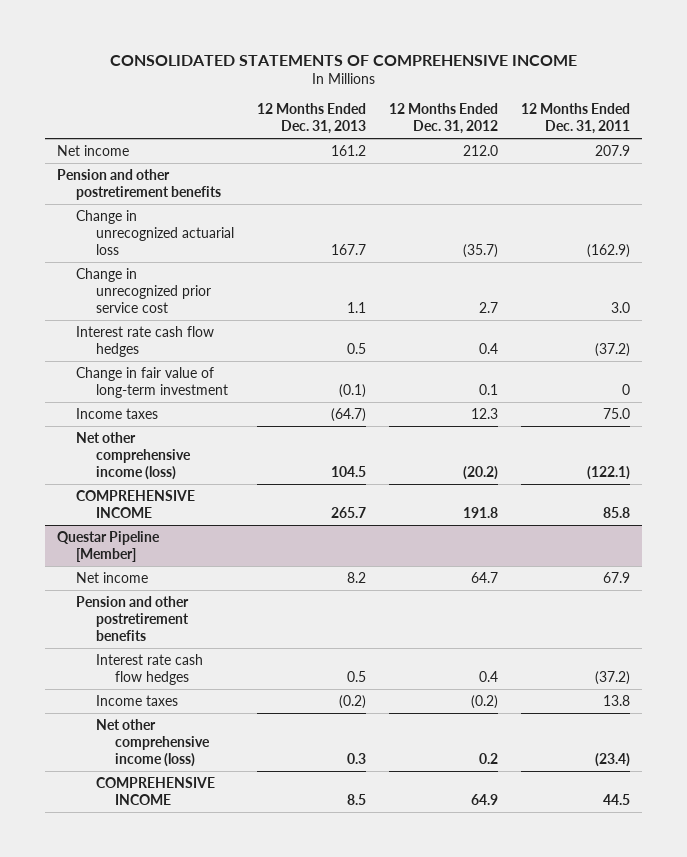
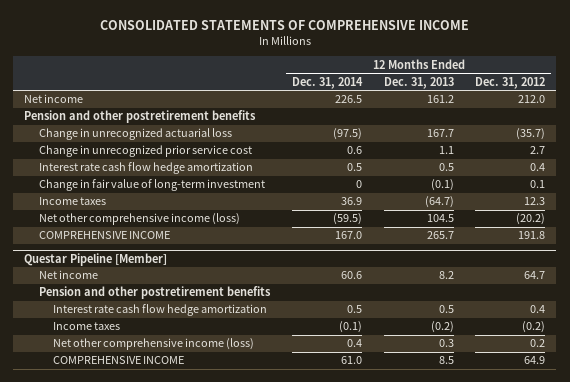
[521,103,631,135] 12 Months Ended Dec. 31, 2011 -> none
none -> [291,76,363,89] Dec. 31, 2014
[76,326,215,357] Interest rate cash flow hedges -> [38,162,253,175] Interest rate cash flow hedge amortization
[95,654,203,685] Interest rate cash flow hedges -> [52,304,267,317] Interest rate cash flow hedge amortization

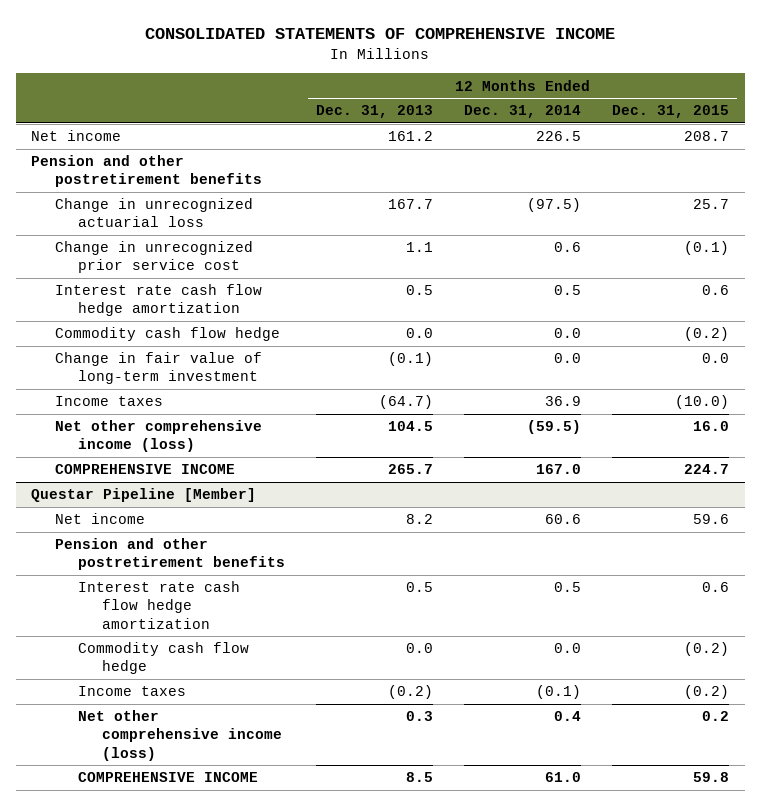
[475,76,546,89] Dec. 31, 2012 -> none
none -> [612,105,730,119] Dec. 31, 2015
none -> [54,327,280,342] Commodity cash flow hedge
[355,180,362,189] 0 -> [554,353,582,364] 0.0
none -> [78,642,250,675] Commodity cash flow hedge

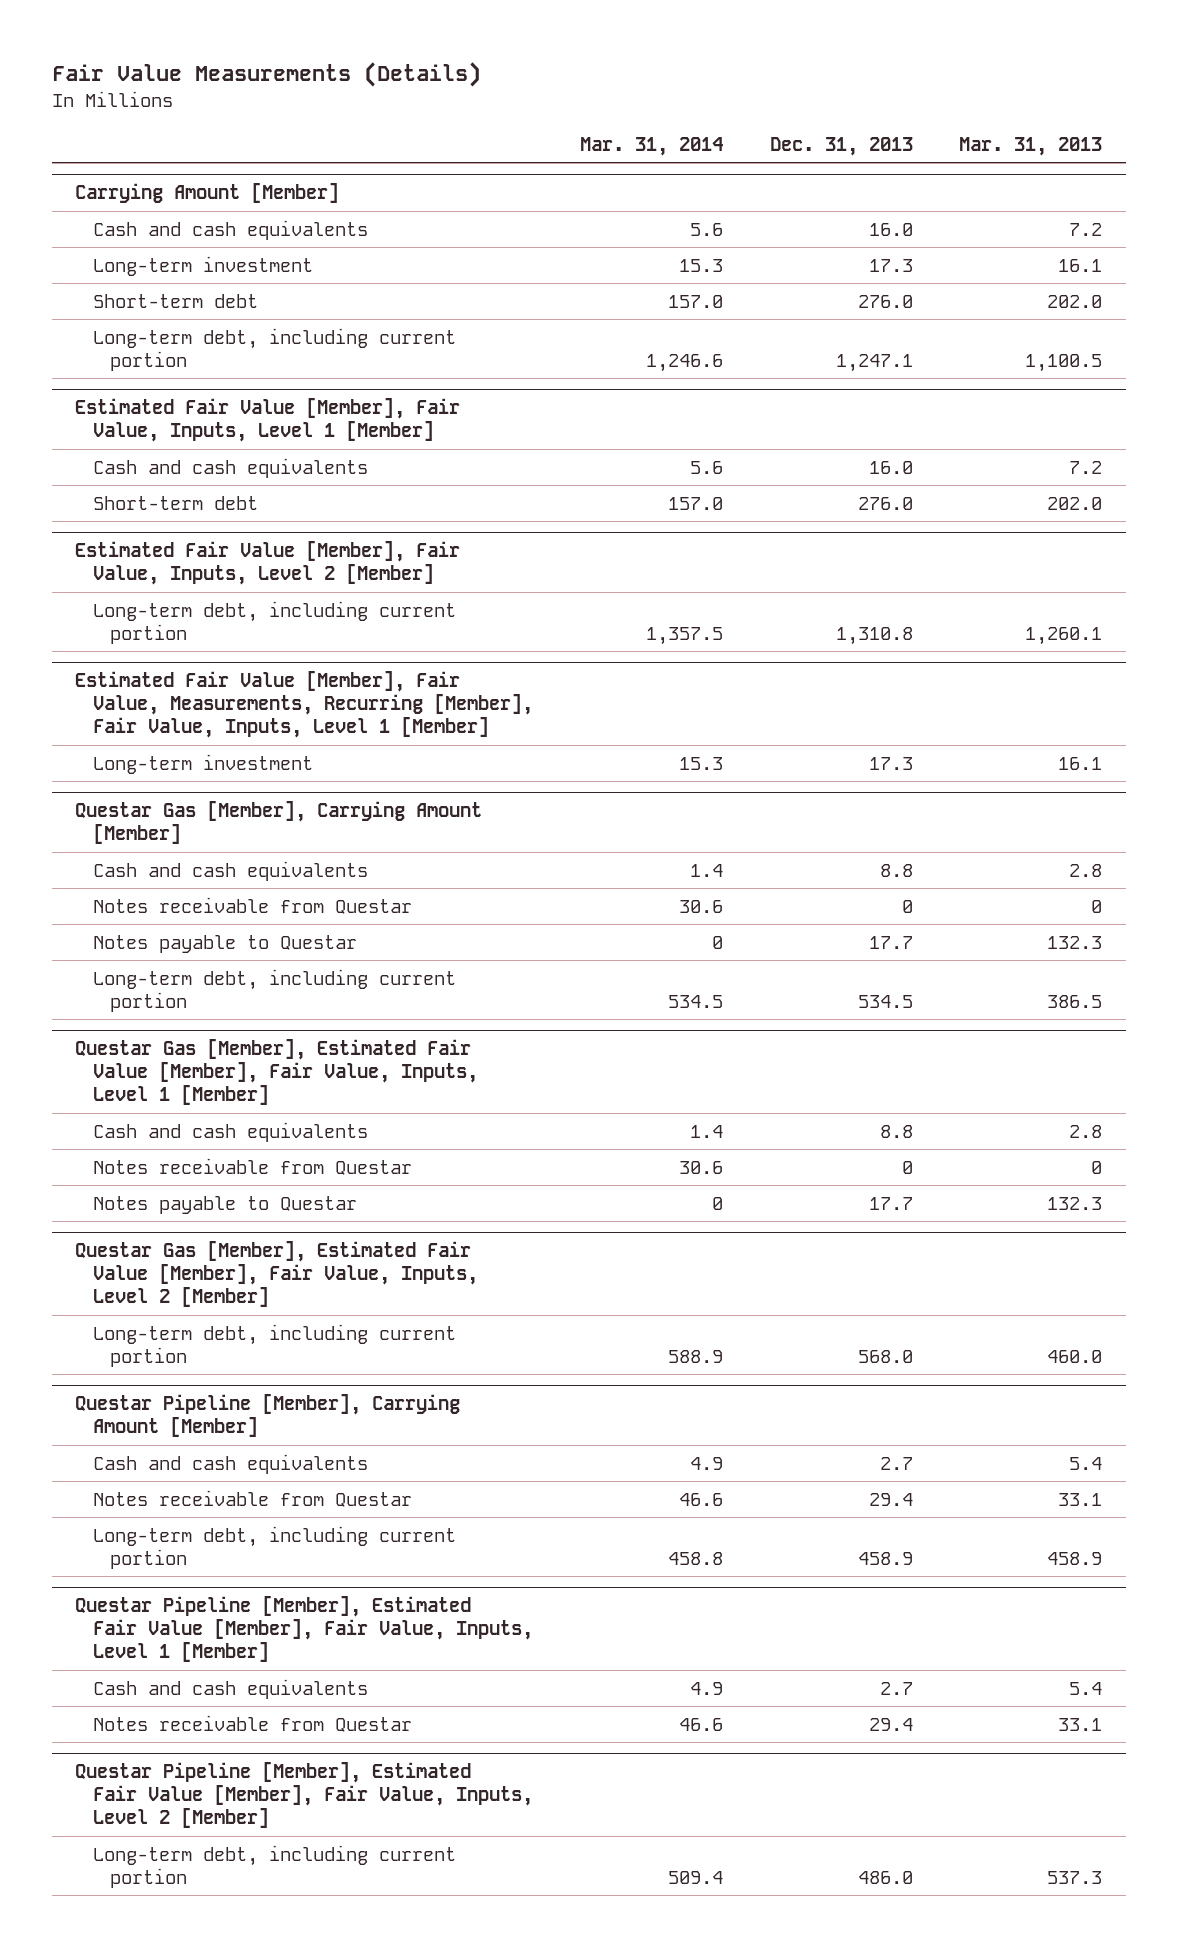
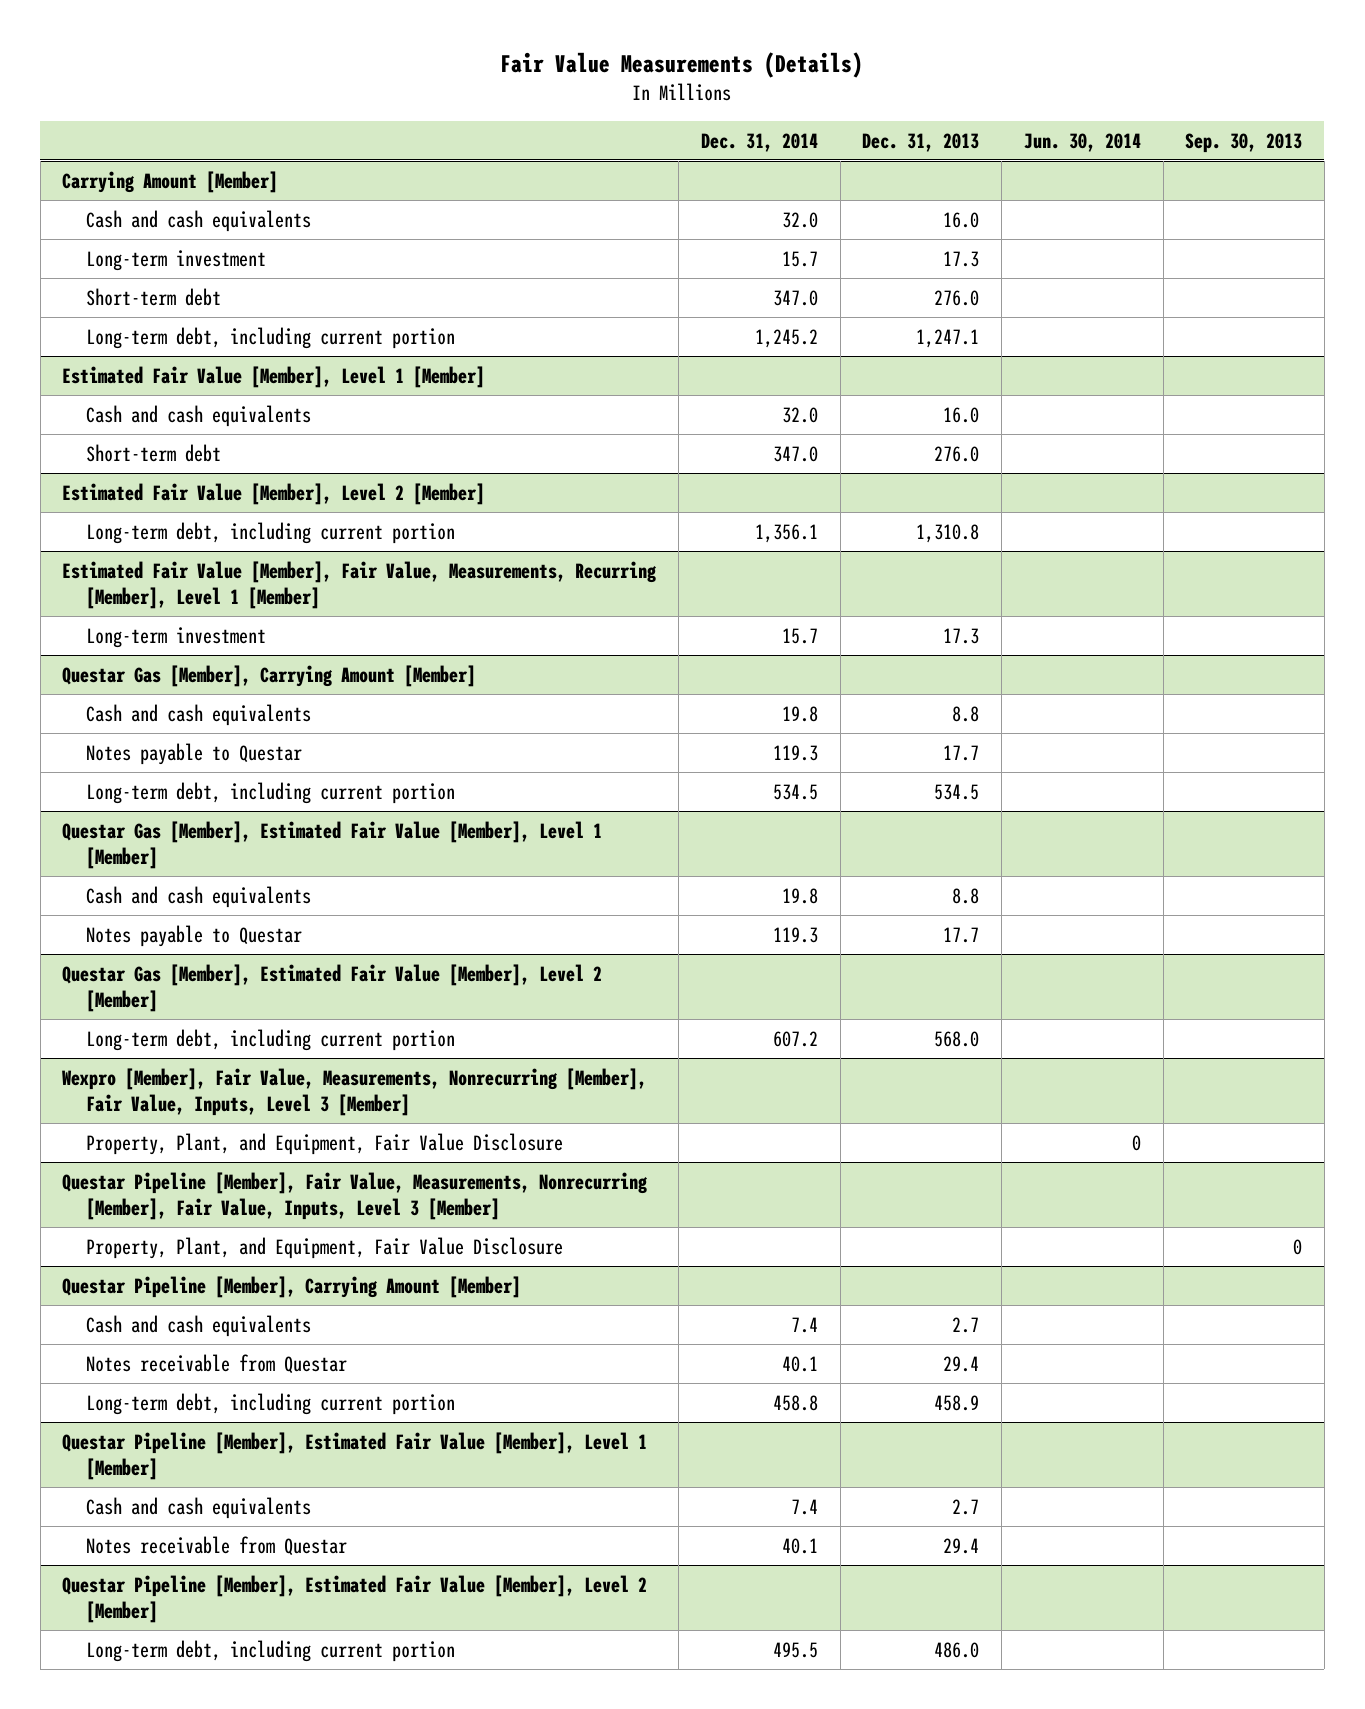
[579,136,723,156] Mar. 31, 2014 -> none
[959,136,1103,156] Mar. 31, 2013 -> none
none -> [700,132,818,152] Dec. 31, 2014
none -> [1023,132,1141,152] Jun. 30, 2014
none -> [1185,132,1303,153] Sep. 30, 2013
[75,398,461,443] Estimated Fair Value [Member], Fair Value, Inputs, Level 1 [Member] -> [62,365,486,388] Estimated Fair Value [Member], Level 1 [Member]
[75,541,461,586] Estimated Fair Value [Member], Fair Value, Inputs, Level 2 [Member] -> [62,482,486,505] Estimated Fair Value [Member], Level 2 [Member]
[75,671,533,739] Estimated Fair Value [Member], Fair Value, Measurements, Recurring [Member], Fair Value, Inputs, Level 1 [Member] -> [62,560,658,610] Estimated Fair Value [Member], Fair Value, Measurements, Recurring [Member], Level 1 [Member]
[92,896,412,914] Notes receivable from Questar -> none
[75,1039,478,1106] Questar Gas [Member], Estimated Fair Value [Member], Fair Value, Inputs, Level 1 [Member] -> [62,820,603,870] Questar Gas [Member], Estimated Fair Value [Member], Level 1 [Member]
[92,1157,412,1175] Notes receivable from Questar -> none
[75,1241,478,1308] Questar Gas [Member], Estimated Fair Value [Member], Fair Value, Inputs, Level 2 [Member] -> [62,963,603,1013] Questar Gas [Member], Estimated Fair Value [Member], Level 2 [Member]
none -> [62,1067,648,1117] Wexpro [Member], Fair Value, Measurements, Nonrecurring [Member], Fair Value, Inputs, Level 3 [Member]
none -> [85,1132,563,1155] Property, Plant, and Equipment, Fair Value Disclosure
none -> [62,1171,649,1221] Questar Pipeline [Member], Fair Value, Measurements, Nonrecurring [Member], Fair Value, Inputs, Level 3 [Member]
none -> [85,1236,563,1259] Property, Plant, and Equipment, Fair Value Disclosure
[75,1596,533,1663] Questar Pipeline [Member], Estimated Fair Value [Member], Fair Value, Inputs, Level 1 [Member] -> [62,1431,648,1481] Questar Pipeline [Member], Estimated Fair Value [Member], Level 1 [Member]
[75,1762,533,1829] Questar Pipeline [Member], Estimated Fair Value [Member], Fair Value, Inputs, Level 2 [Member] -> [62,1574,648,1624] Questar Pipeline [Member], Estimated Fair Value [Member], Level 2 [Member]

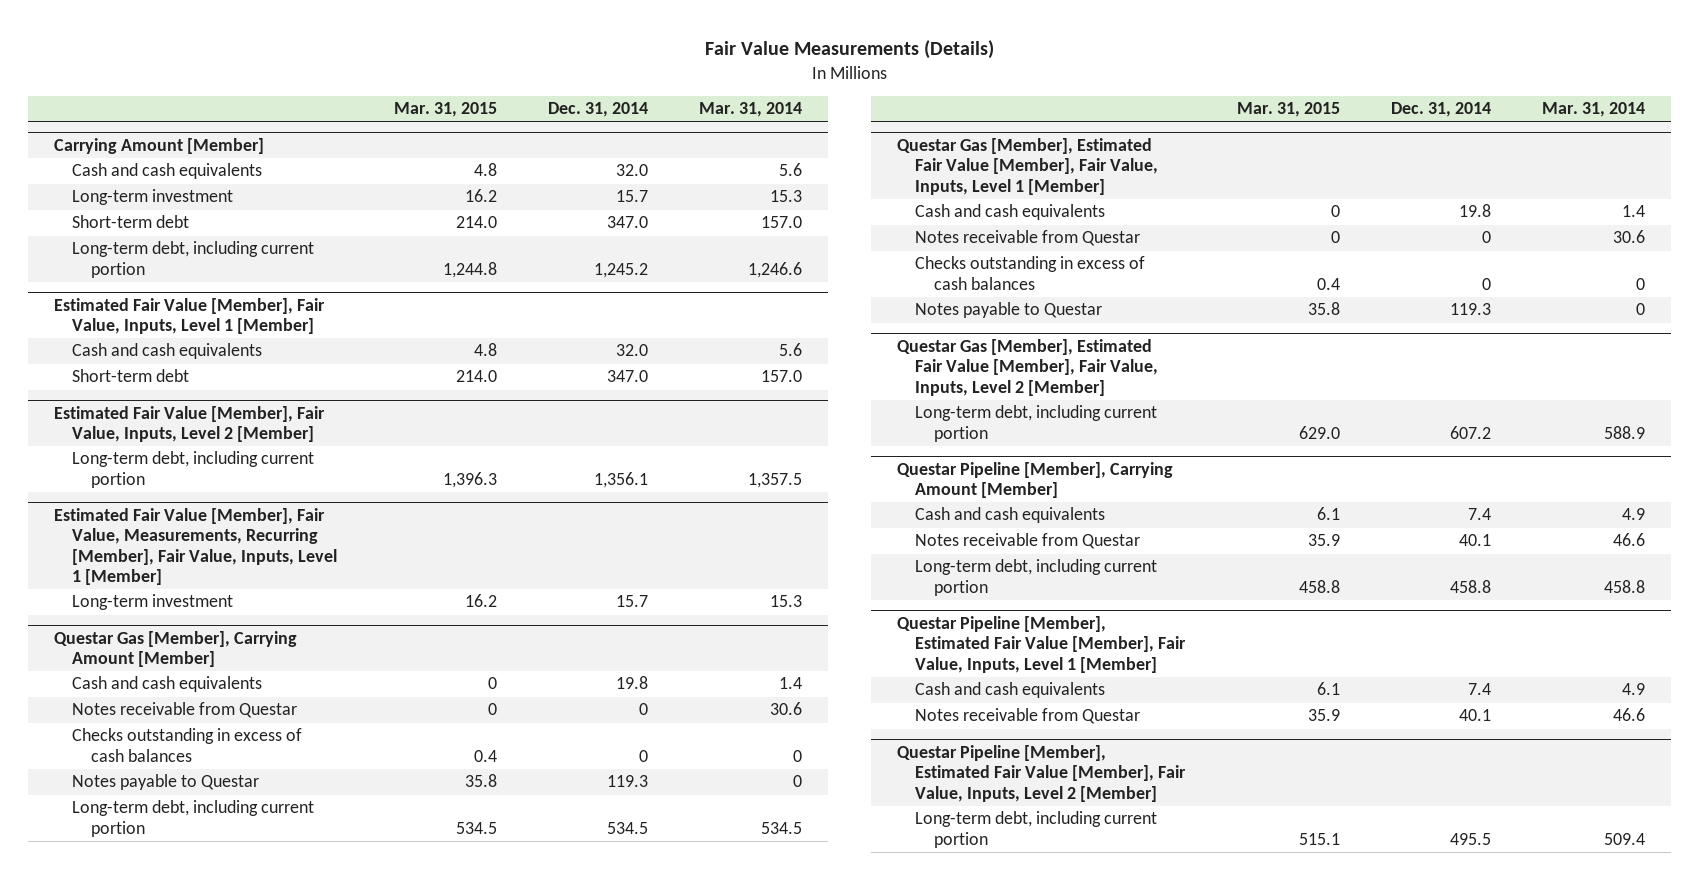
[862,132,980,152] Dec. 31, 2013 -> none
[1023,132,1141,152] Jun. 30, 2014 -> none
[1185,132,1303,153] Sep. 30, 2013 -> none
none -> [393,102,497,118] Mar. 31, 2015
none -> [699,102,803,118] Mar. 31, 2014
[62,365,486,388] Estimated Fair Value [Member], Level 1 [Member] -> [53,297,325,335] Estimated Fair Value [Member], Fair Value, Inputs, Level 1 [Member]
[62,482,486,505] Estimated Fair Value [Member], Level 2 [Member] -> [53,405,325,443] Estimated Fair Value [Member], Fair Value, Inputs, Level 2 [Member]
[62,560,658,610] Estimated Fair Value [Member], Fair Value, Measurements, Recurring [Member], Level 1 [Member] -> [53,507,338,585] Estimated Fair Value [Member], Fair Value, Measurements, Recurring [Member], Fair Value, Inputs, Level 1 [Member]
none -> [72,702,298,719] Notes receivable from Questar
none -> [72,728,303,762] Checks outstanding in excess of cash balances
[62,820,603,870] Questar Gas [Member], Estimated Fair Value [Member], Level 1 [Member] -> [896,137,1159,195] Questar Gas [Member], Estimated Fair Value [Member], Fair Value, Inputs, Level 1 [Member]
none -> [915,230,1141,247] Notes receivable from Questar
none -> [915,256,1146,290] Checks outstanding in excess of cash balances
[62,963,603,1013] Questar Gas [Member], Estimated Fair Value [Member], Level 2 [Member] -> [896,338,1159,396] Questar Gas [Member], Estimated Fair Value [Member], Fair Value, Inputs, Level 2 [Member]
[62,1067,648,1117] Wexpro [Member], Fair Value, Measurements, Nonrecurring [Member], Fair Value, Inputs, Level 3 [Member] -> none
[85,1132,563,1155] Property, Plant, and Equipment, Fair Value Disclosure -> none
[62,1171,649,1221] Questar Pipeline [Member], Fair Value, Measurements, Nonrecurring [Member], Fair Value, Inputs, Level 3 [Member] -> none
[85,1236,563,1259] Property, Plant, and Equipment, Fair Value Disclosure -> none
[62,1431,648,1481] Questar Pipeline [Member], Estimated Fair Value [Member], Level 1 [Member] -> [896,615,1187,673] Questar Pipeline [Member], Estimated Fair Value [Member], Fair Value, Inputs, Level 1 [Member]
[62,1574,648,1624] Questar Pipeline [Member], Estimated Fair Value [Member], Level 2 [Member] -> [896,744,1187,802] Questar Pipeline [Member], Estimated Fair Value [Member], Fair Value, Inputs, Level 2 [Member]

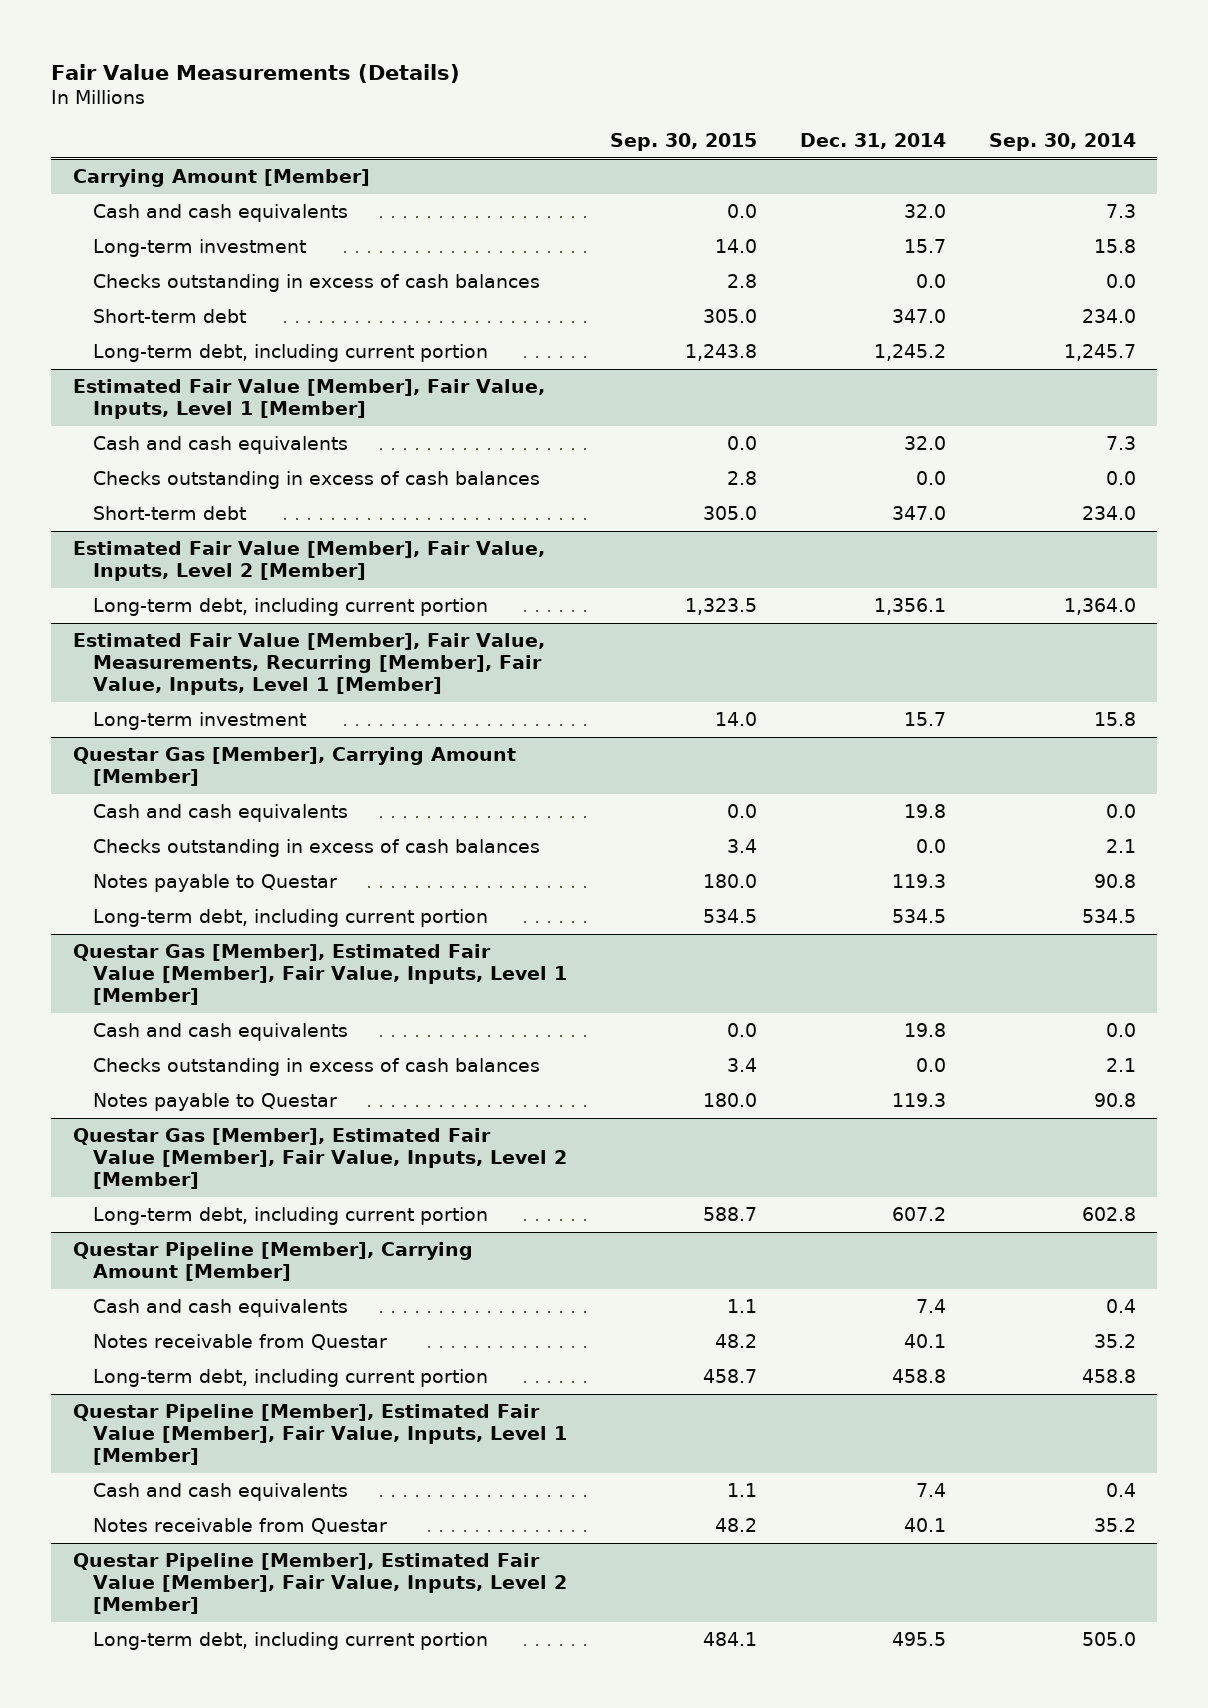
[393,102,497,118] Mar. 31, 2015 -> none
[699,102,803,118] Mar. 31, 2014 -> none
none -> [609,133,757,152] Sep. 30, 2015
none -> [988,133,1136,152] Sep. 30, 2014
none -> [92,274,540,293] Checks outstanding in excess of cash balances
none -> [92,471,540,490] Checks outstanding in excess of cash balances
[72,702,298,719] Notes receivable from Questar -> none
[638,749,648,762] 0 -> [915,839,946,854] 0.0
[915,230,1141,247] Notes receivable from Questar -> none
[1482,277,1492,290] 0 -> [915,1058,946,1073] 0.0

